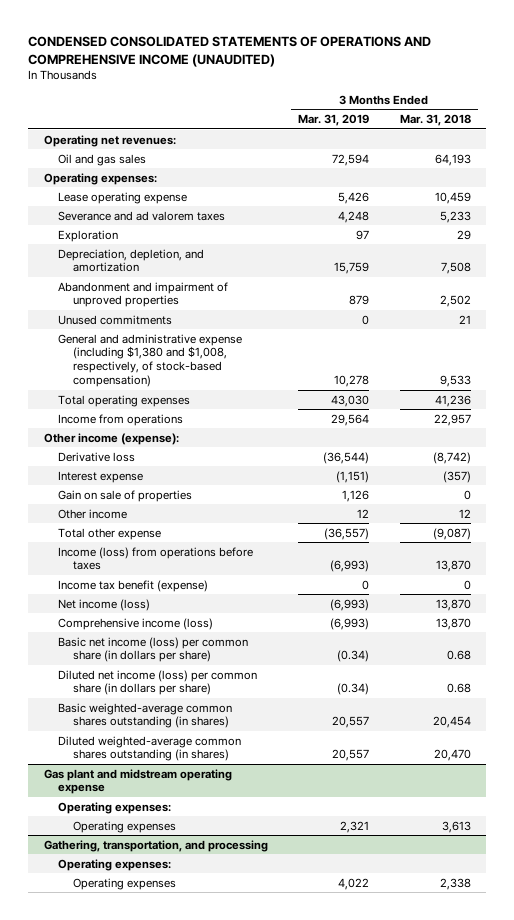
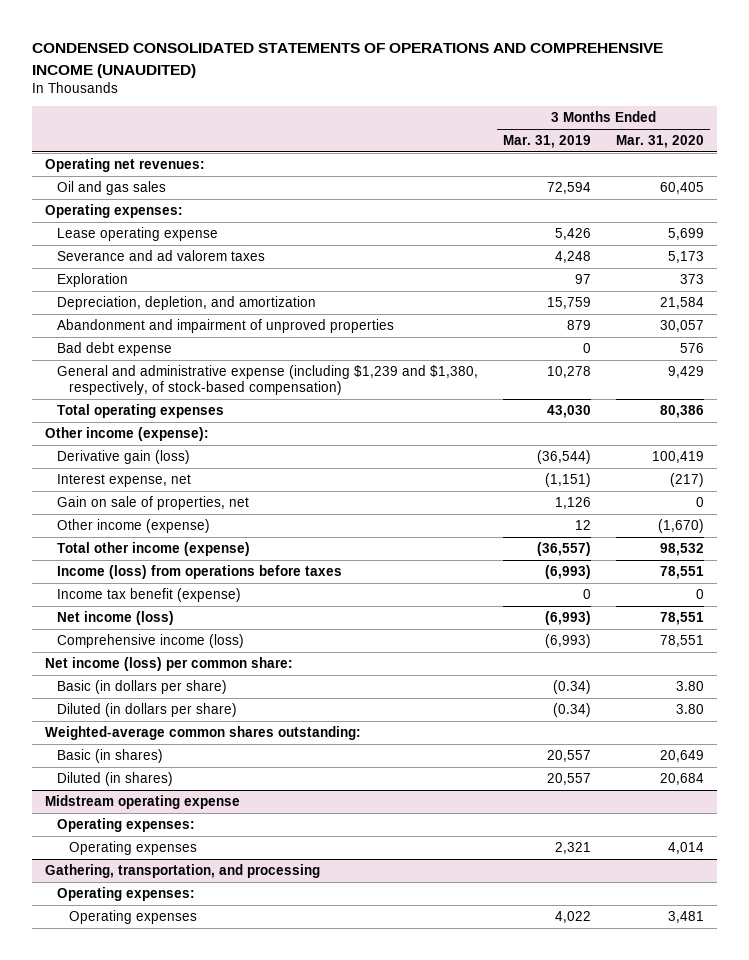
[399,114,471,127] Mar. 31, 2018 -> none
none -> [616,135,705,149] Mar. 31, 2020
[58,314,173,325] Unused commitments -> none
none -> [56,341,172,356] Bad debt expense
[58,333,243,387] General and administrative expense (including $1,380 and $1,008, respectively, of stock-based compensation) -> [56,364,478,395] General and administrative expense (including $1,239 and $1,380, respectively, of stock-based compensation)
[58,413,184,426] Income from operations -> none
[58,451,136,462] Derivative loss -> [56,449,190,464] Derivative gain (loss)
[58,470,144,483] Interest expense -> [56,473,191,487] Interest expense, net
[58,489,193,502] Gain on sale of properties -> [56,495,249,510] Gain on sale of properties, net
[58,508,128,519] Other income -> [56,518,210,533] Other income (expense)
[58,527,162,540] Total other expense -> [56,541,250,556] Total other income (expense)
none -> [44,656,293,671] Net income (loss) per common share:
[58,636,249,663] Basic net income (loss) per common share (in dollars per share) -> [56,679,227,694] Basic (in dollars per share)
[58,669,258,696] Diluted net income (loss) per common share (in dollars per share) -> [56,702,237,717] Diluted (in dollars per share)
none -> [44,725,361,740] Weighted-average common shares outstanding:
[58,702,233,729] Basic weighted-average common shares outstanding (in shares) -> [56,748,163,763] Basic (in shares)
[58,735,242,762] Diluted weighted-average common shares outstanding (in shares) -> [56,771,173,786] Diluted (in shares)
[43,768,232,795] Gas plant and midstream operating expense -> [44,794,240,809] Midstream operating expense

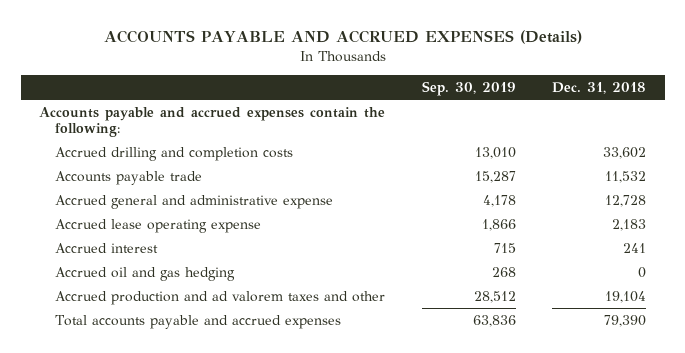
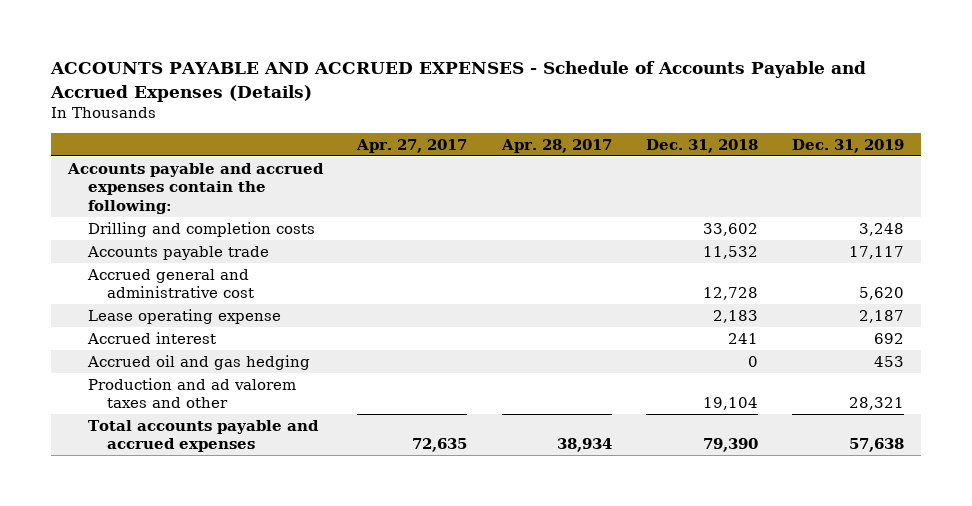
[103,30,582,45] ACCOUNTS PAYABLE AND ACCRUED EXPENSES (Details) -> [50,61,867,102] ACCOUNTS PAYABLE AND ACCRUED EXPENSES - Schedule of Accounts Payable and Accrued Expenses (Details)
[421,81,516,97] Sep. 30, 2019 -> none
none -> [356,138,468,153] Apr. 27, 2017
none -> [500,138,612,153] Apr. 28, 2017
none -> [792,138,905,153] Dec. 31, 2019
[55,146,294,161] Accrued drilling and completion costs -> [87,222,315,238] Drilling and completion costs
[55,194,334,209] Accrued general and administrative expense -> [86,269,255,299] Accrued general and administrative cost
[55,218,262,233] Accrued lease operating expense -> [87,309,281,325] Lease operating expense
[55,290,386,305] Accrued production and ad valorem taxes and other -> [87,378,296,409] Production and ad valorem taxes and other

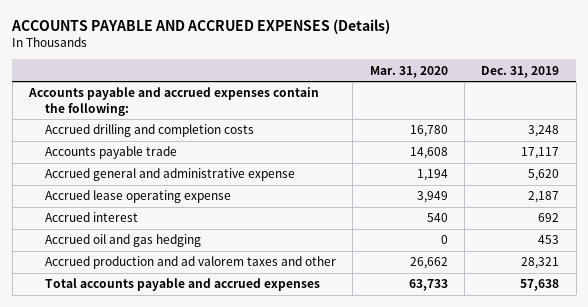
[50,61,867,102] ACCOUNTS PAYABLE AND ACCRUED EXPENSES - Schedule of Accounts Payable and Accrued Expenses (Details) -> [11,19,391,35] ACCOUNTS PAYABLE AND ACCRUED EXPENSES (Details)
[356,138,468,153] Apr. 27, 2017 -> none
[500,138,612,153] Apr. 28, 2017 -> none
[645,138,758,153] Dec. 31, 2018 -> none
none -> [369,65,448,78] Mar. 31, 2020
[87,222,315,238] Drilling and completion costs -> [44,124,254,138] Accrued drilling and completion costs
[86,269,255,299] Accrued general and administrative cost -> [44,168,295,182] Accrued general and administrative expense
[87,309,281,325] Lease operating expense -> [44,190,231,204] Accrued lease operating expense
[87,378,296,409] Production and ad valorem taxes and other -> [44,256,336,270] Accrued production and ad valorem taxes and other

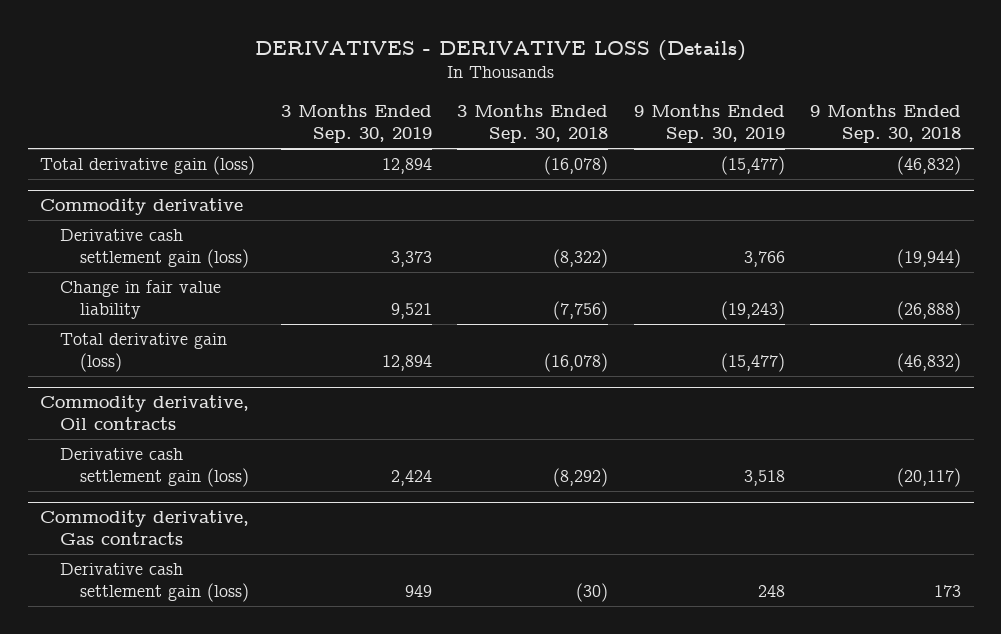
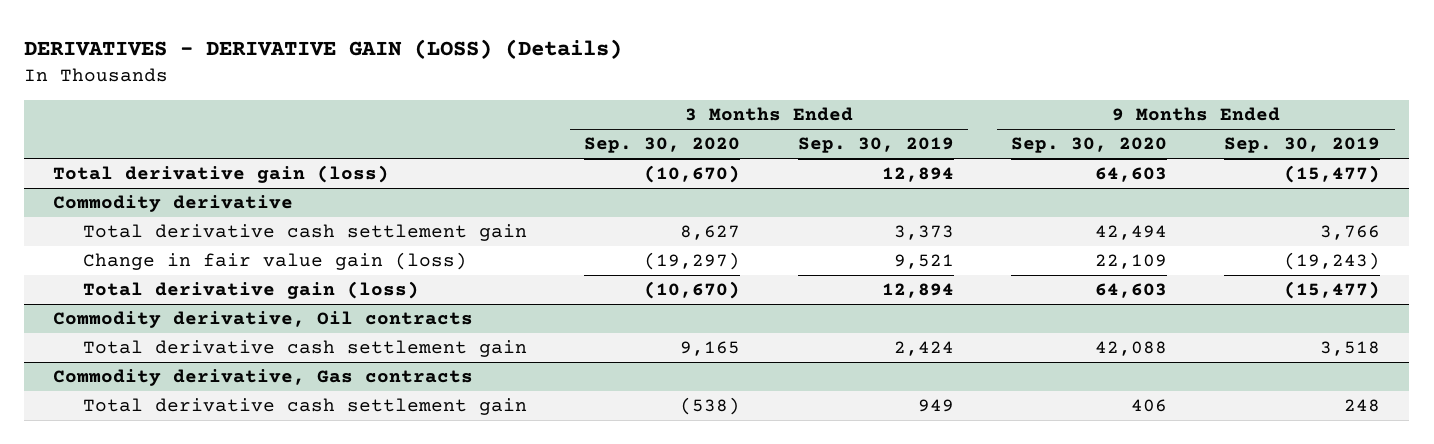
[254,39,746,61] DERIVATIVES - DERIVATIVE LOSS (Details) -> [24,38,623,59] DERIVATIVES - DERIVATIVE GAIN (LOSS) (Details)
[457,103,609,144] 3 Months Ended Sep. 30, 2018 -> none
[810,103,962,144] 9 Months Ended Sep. 30, 2018 -> none
none -> [584,137,741,154] Sep. 30, 2020
none -> [1010,137,1167,154] Sep. 30, 2020
[60,228,249,269] Derivative cash settlement gain (loss) -> [82,224,527,242] Total derivative cash settlement gain
[60,279,222,320] Change in fair value liability -> [82,252,467,271] Change in fair value gain (loss)
[60,447,249,488] Derivative cash settlement gain (loss) -> [82,340,527,358] Total derivative cash settlement gain
[60,562,249,603] Derivative cash settlement gain (loss) -> [82,398,527,416] Total derivative cash settlement gain

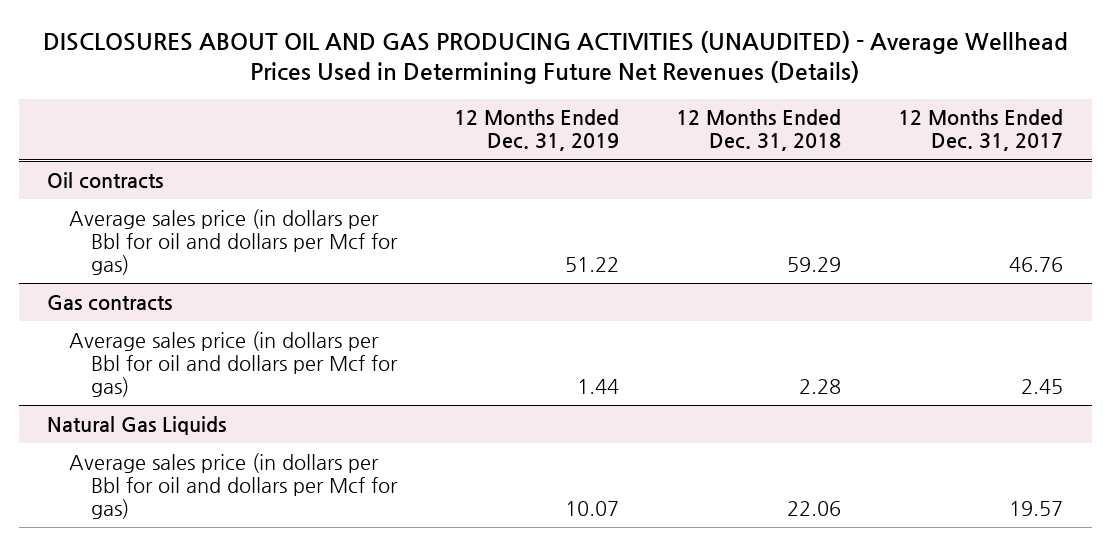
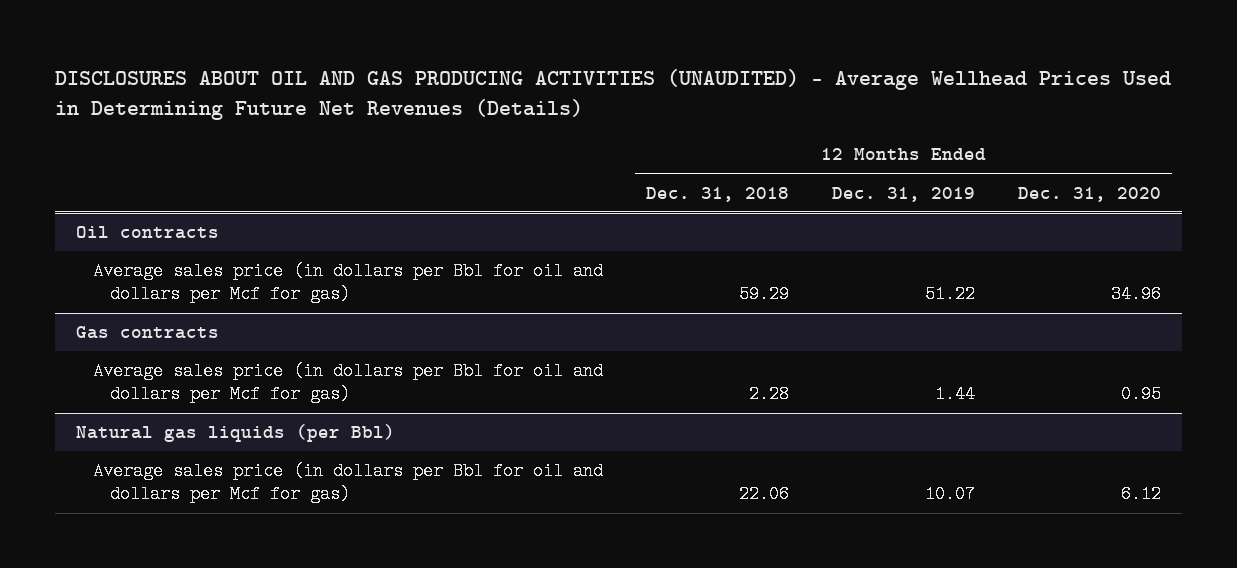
[898,109,1064,152] 12 Months Ended Dec. 31, 2017 -> none
none -> [1017,186,1161,202] Dec. 31, 2020
[47,415,227,435] Natural Gas Liquids -> [76,424,396,443] Natural gas liquids (per Bbl)

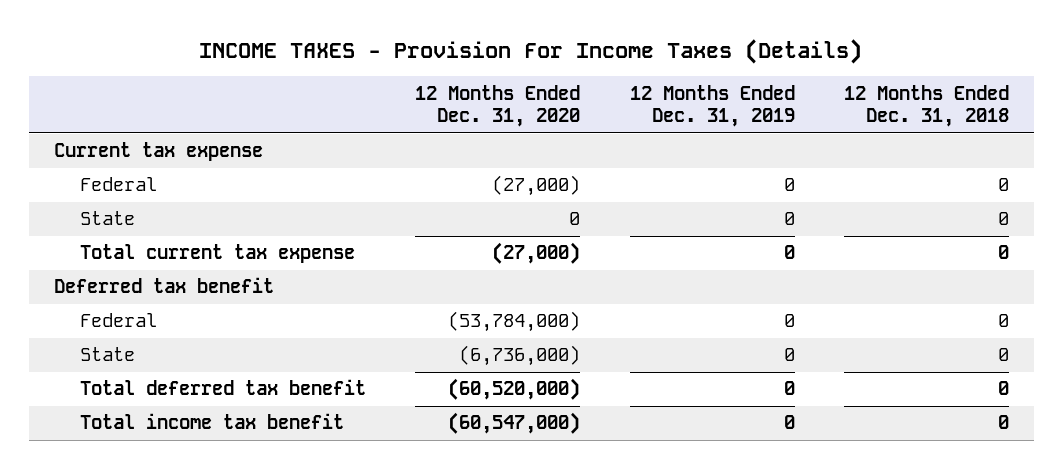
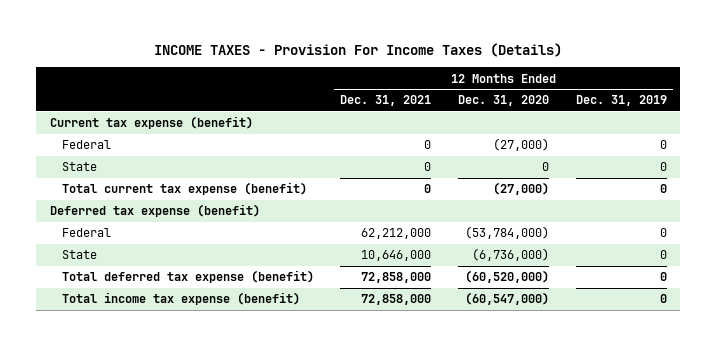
[844,84,1010,128] 12 Months Ended Dec. 31, 2018 -> none
none -> [340,95,432,107] Dec. 31, 2021
[53,142,263,162] Current tax expense -> [49,116,253,130] Current tax expense (benefit)
[79,244,355,264] Total current tax expense -> [61,182,307,196] Total current tax expense (benefit)
[53,277,274,294] Deferred tax benefit -> [49,204,260,218] Deferred tax expense (benefit)
[79,379,366,396] Total deferred tax benefit -> [61,270,314,284] Total deferred tax expense (benefit)
[79,413,344,430] Total income tax benefit -> [61,292,300,306] Total income tax expense (benefit)

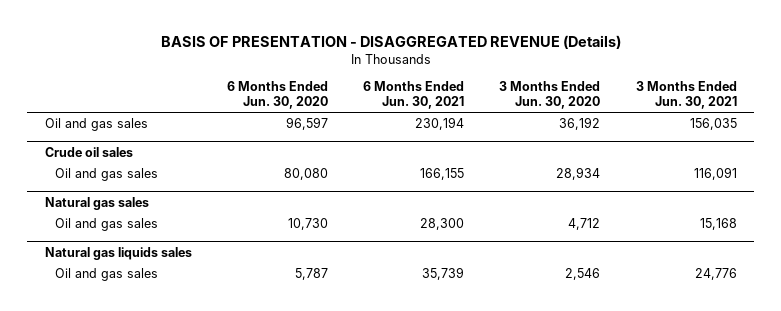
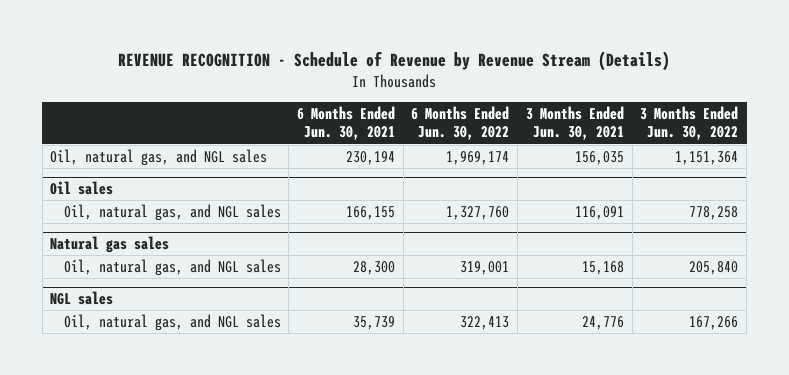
[160,34,621,49] BASIS OF PRESENTATION - DISAGGREGATED REVENUE (Details) -> [118,51,671,72] REVENUE RECOGNITION - Schedule of Revenue by Revenue Stream (Details)
[226,81,328,110] 6 Months Ended Jun. 30, 2020 -> none
[499,81,601,110] 3 Months Ended Jun. 30, 2020 -> none
none -> [411,106,510,141] 6 Months Ended Jun. 30, 2022
none -> [640,106,739,141] 3 Months Ended Jun. 30, 2022
[44,118,148,132] Oil and gas sales -> [50,149,268,167] Oil, natural gas, and NGL sales
[44,146,133,157] Crude oil sales -> [50,181,114,196] Oil sales
[54,168,158,182] Oil and gas sales -> [63,204,281,222] Oil, natural gas, and NGL sales
[44,246,192,260] Natural gas liquids sales -> none
[54,218,158,232] Oil and gas sales -> [63,259,281,277] Oil, natural gas, and NGL sales
none -> [50,291,114,306] NGL sales
[54,268,158,282] Oil and gas sales -> [63,314,281,332] Oil, natural gas, and NGL sales

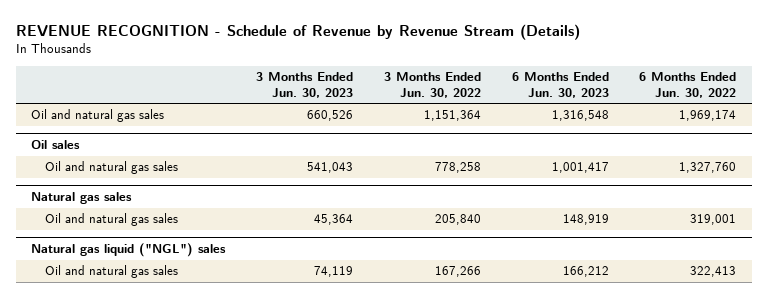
[297,106,396,141] 6 Months Ended Jun. 30, 2021 -> none
[525,106,624,141] 3 Months Ended Jun. 30, 2021 -> none
none -> [256,71,354,98] 3 Months Ended Jun. 30, 2023
none -> [511,71,609,98] 6 Months Ended Jun. 30, 2023
[50,149,268,167] Oil, natural gas, and NGL sales -> [31,109,165,123] Oil and natural gas sales
[63,204,281,222] Oil, natural gas, and NGL sales -> [45,161,179,175] Oil and natural gas sales
[63,259,281,277] Oil, natural gas, and NGL sales -> [45,213,179,227] Oil and natural gas sales
[50,291,114,306] NGL sales -> [31,243,227,258] Natural gas liquid ("NGL") sales
[63,314,281,332] Oil, natural gas, and NGL sales -> [45,265,179,279] Oil and natural gas sales

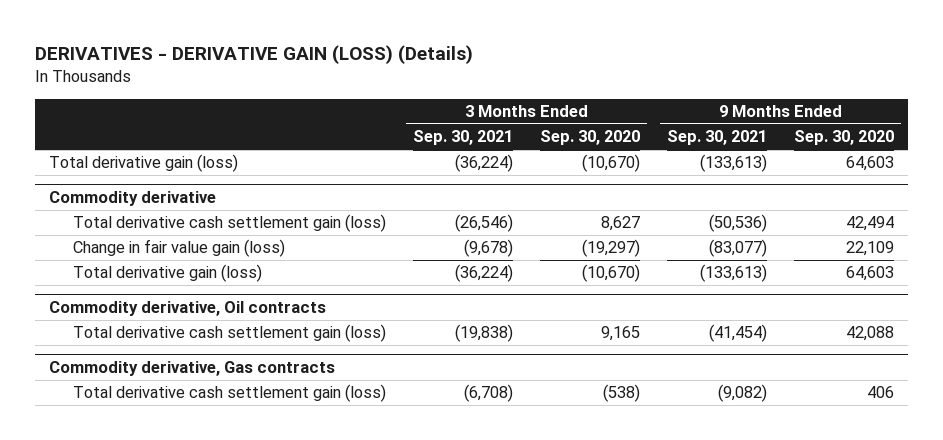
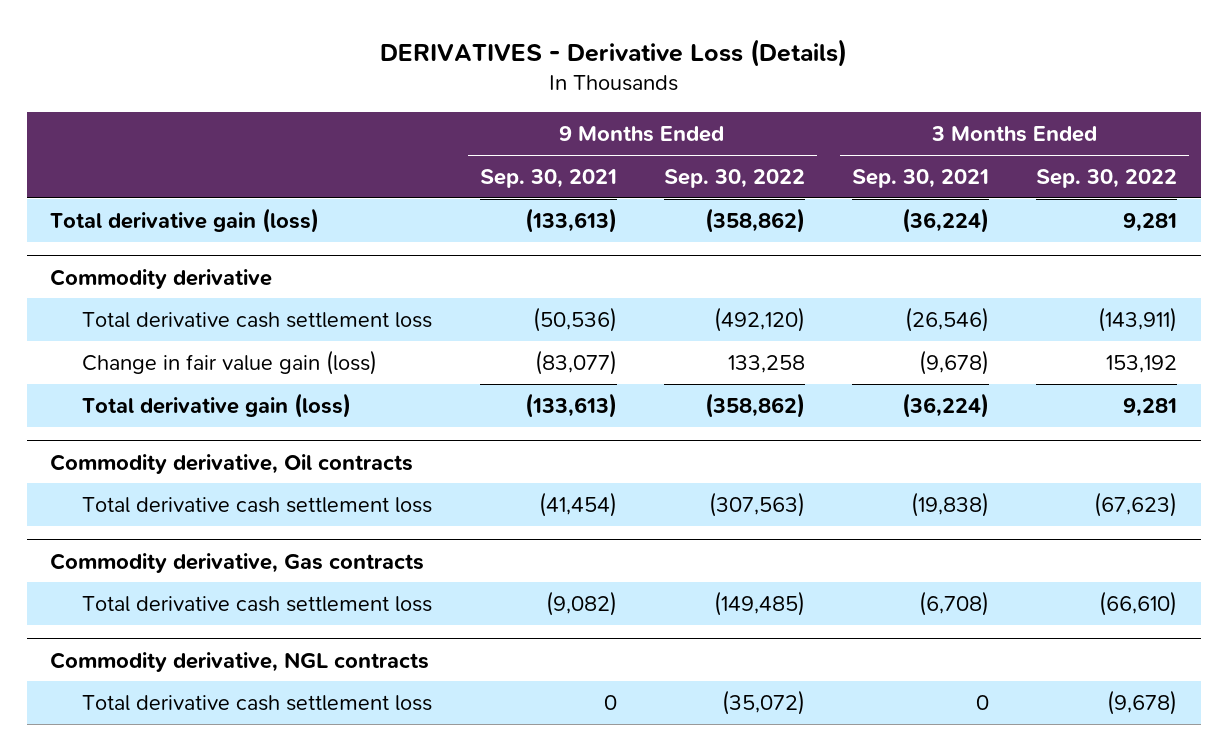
[35,45,474,65] DERIVATIVES - DERIVATIVE GAIN (LOSS) (Details) -> [379,38,847,67] DERIVATIVES - Derivative Loss (Details)
[540,130,641,146] Sep. 30, 2020 -> none
[794,130,895,146] Sep. 30, 2020 -> none
none -> [663,169,805,189] Sep. 30, 2022
none -> [1036,169,1178,189] Sep. 30, 2022
[72,214,386,233] Total derivative cash settlement gain (loss) -> [82,311,433,328] Total derivative cash settlement loss
[72,324,386,343] Total derivative cash settlement gain (loss) -> [82,496,433,513] Total derivative cash settlement loss
[72,384,386,403] Total derivative cash settlement gain (loss) -> [82,595,433,612] Total derivative cash settlement loss
none -> [50,651,430,672] Commodity derivative, NGL contracts
none -> [82,694,433,711] Total derivative cash settlement loss

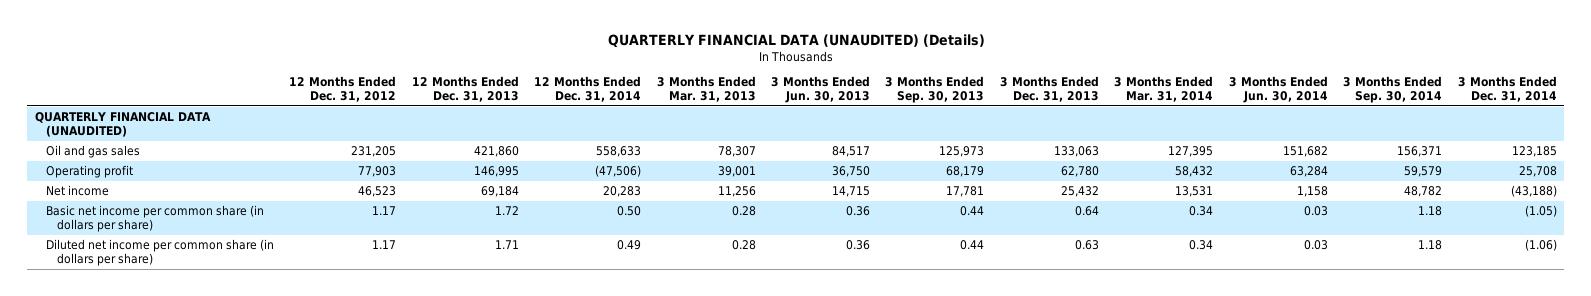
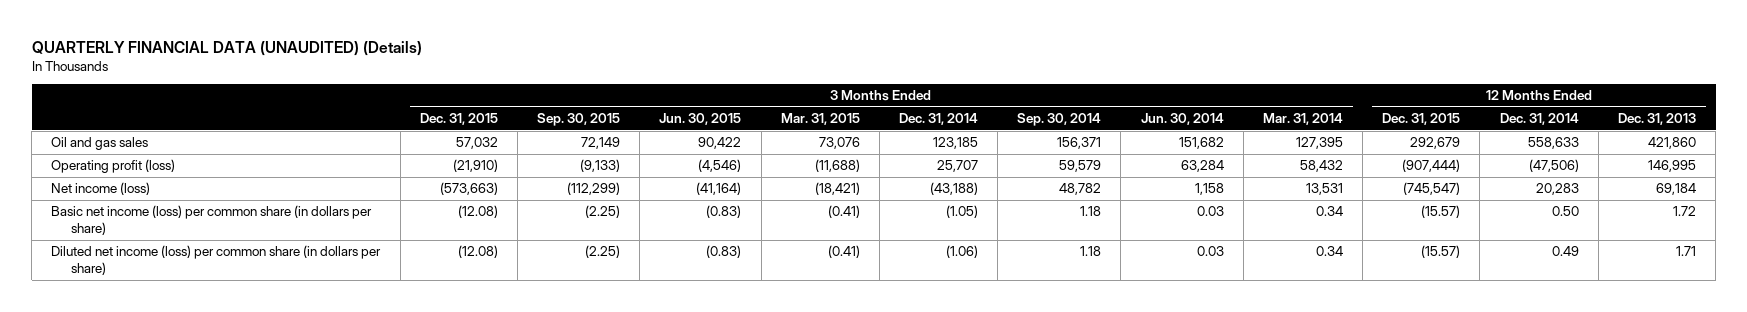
[289,76,397,102] 12 Months Ended Dec. 31, 2012 -> none
[656,76,756,102] 3 Months Ended Mar. 31, 2013 -> none
[770,76,870,103] 3 Months Ended Jun. 30, 2013 -> none
[885,76,985,103] 3 Months Ended Sep. 30, 2013 -> none
[999,76,1099,102] 3 Months Ended Dec. 31, 2013 -> none
none -> [419,113,498,126] Dec. 31, 2015
none -> [537,113,621,127] Sep. 30, 2015
none -> [659,113,742,126] Jun. 30, 2015
none -> [780,113,860,126] Mar. 31, 2015
none -> [1382,113,1461,126] Dec. 31, 2015
[34,112,211,137] QUARTERLY FINANCIAL DATA (UNAUDITED) -> none
[45,165,133,179] Operating profit -> [51,159,176,174] Operating profit (loss)
[1518,166,1557,178] 25,708 -> [937,160,979,173] 25,707
[45,185,109,197] Net income -> [51,182,151,196] Net income (loss)
[45,205,264,232] Basic net income per common share (in dollars per share) -> [51,205,373,236] Basic net income (loss) per common share (in dollars per share)
[45,239,274,266] Diluted net income per common share (in dollars per share) -> [51,245,382,276] Diluted net income (loss) per common share (in dollars per share)

